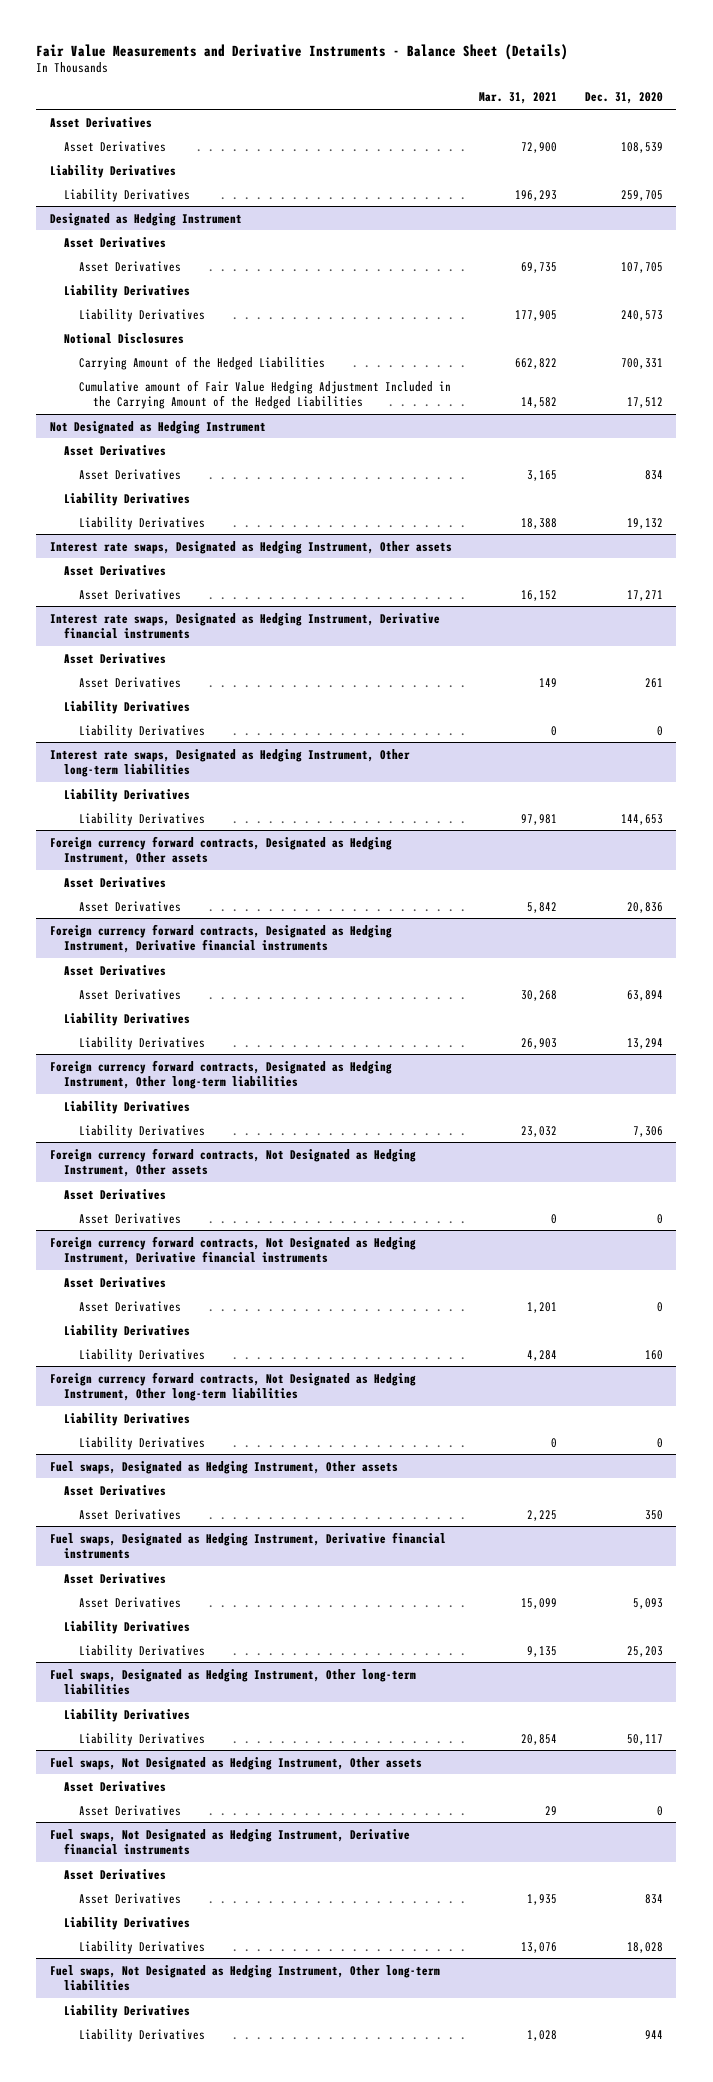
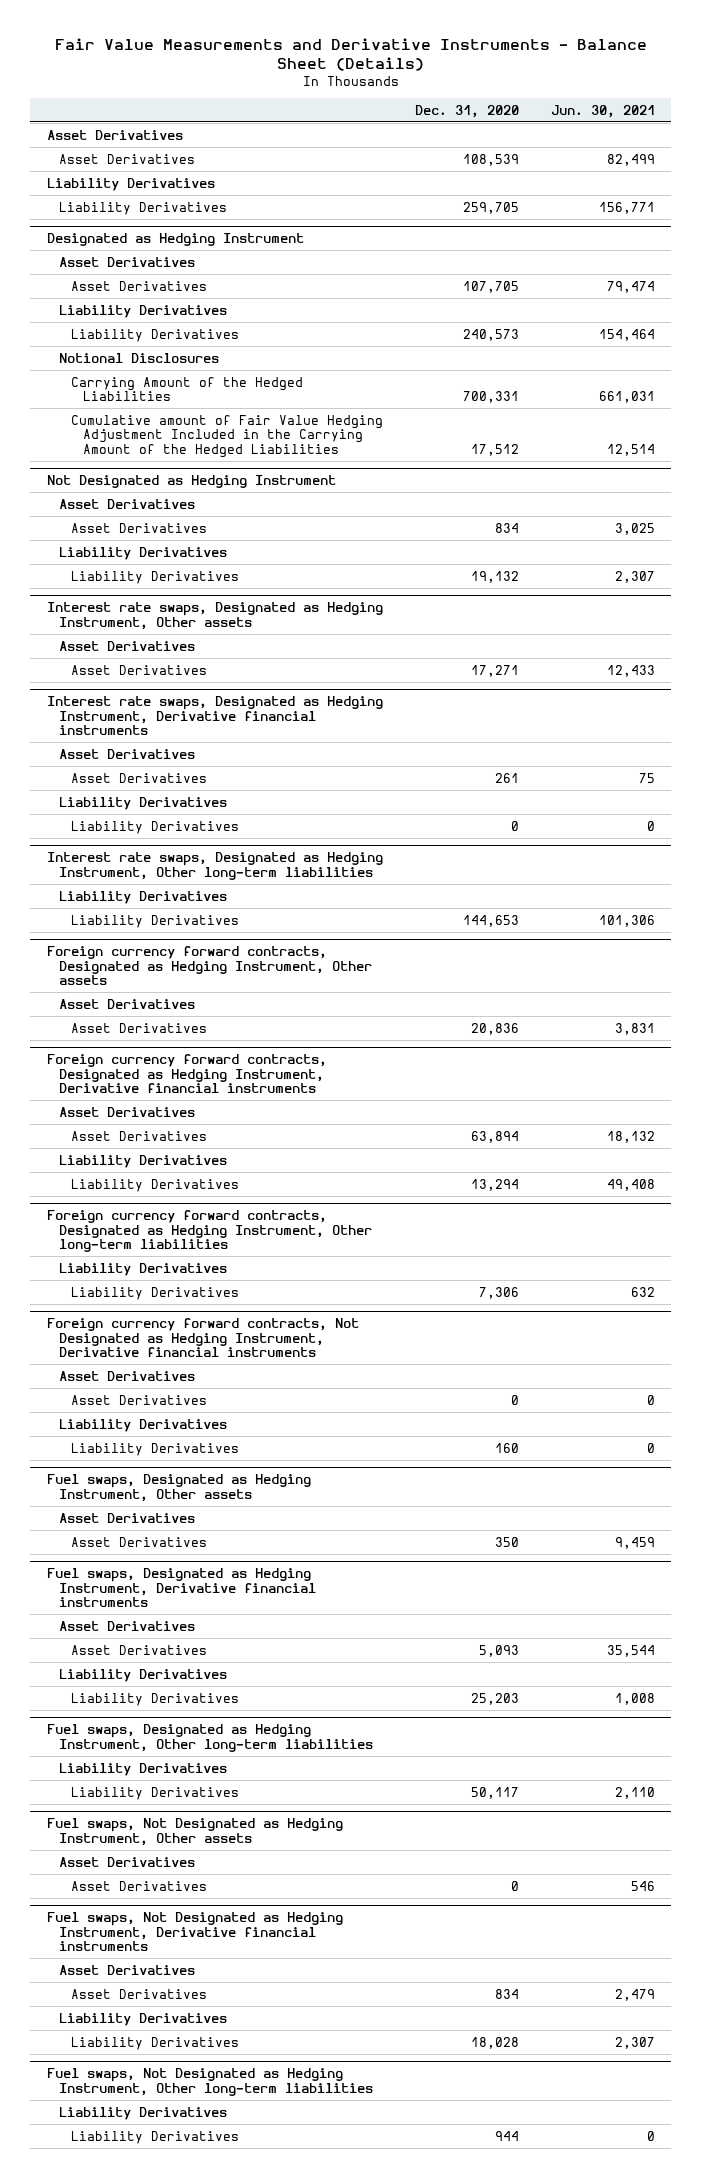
[479,92,558,105] Mar. 31, 2021 -> none
none -> [551,104,656,118] Jun. 30, 2021
[49,1147,416,1177] Foreign currency forward contracts, Not Designated as Hedging Instrument, Other assets -> none
[64,1188,167,1200] Asset Derivatives -> none
[78,1212,181,1224] Asset Derivatives -> none
[49,1371,416,1401] Foreign currency forward contracts, Not Designated as Hedging Instrument, Other long-term liabilities -> none
[64,1412,191,1426] Liability Derivatives -> none
[78,1436,205,1450] Liability Derivatives -> none

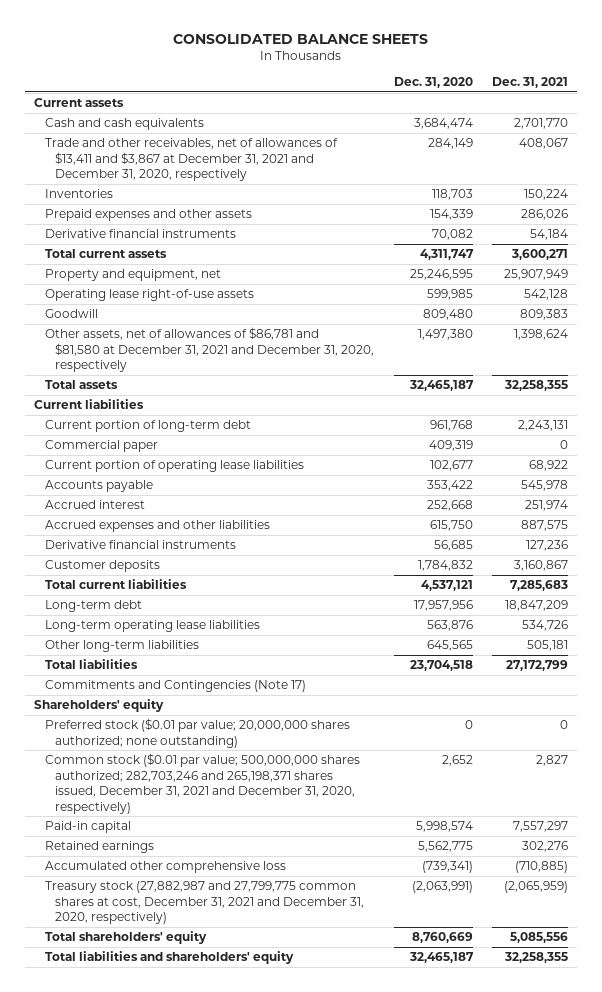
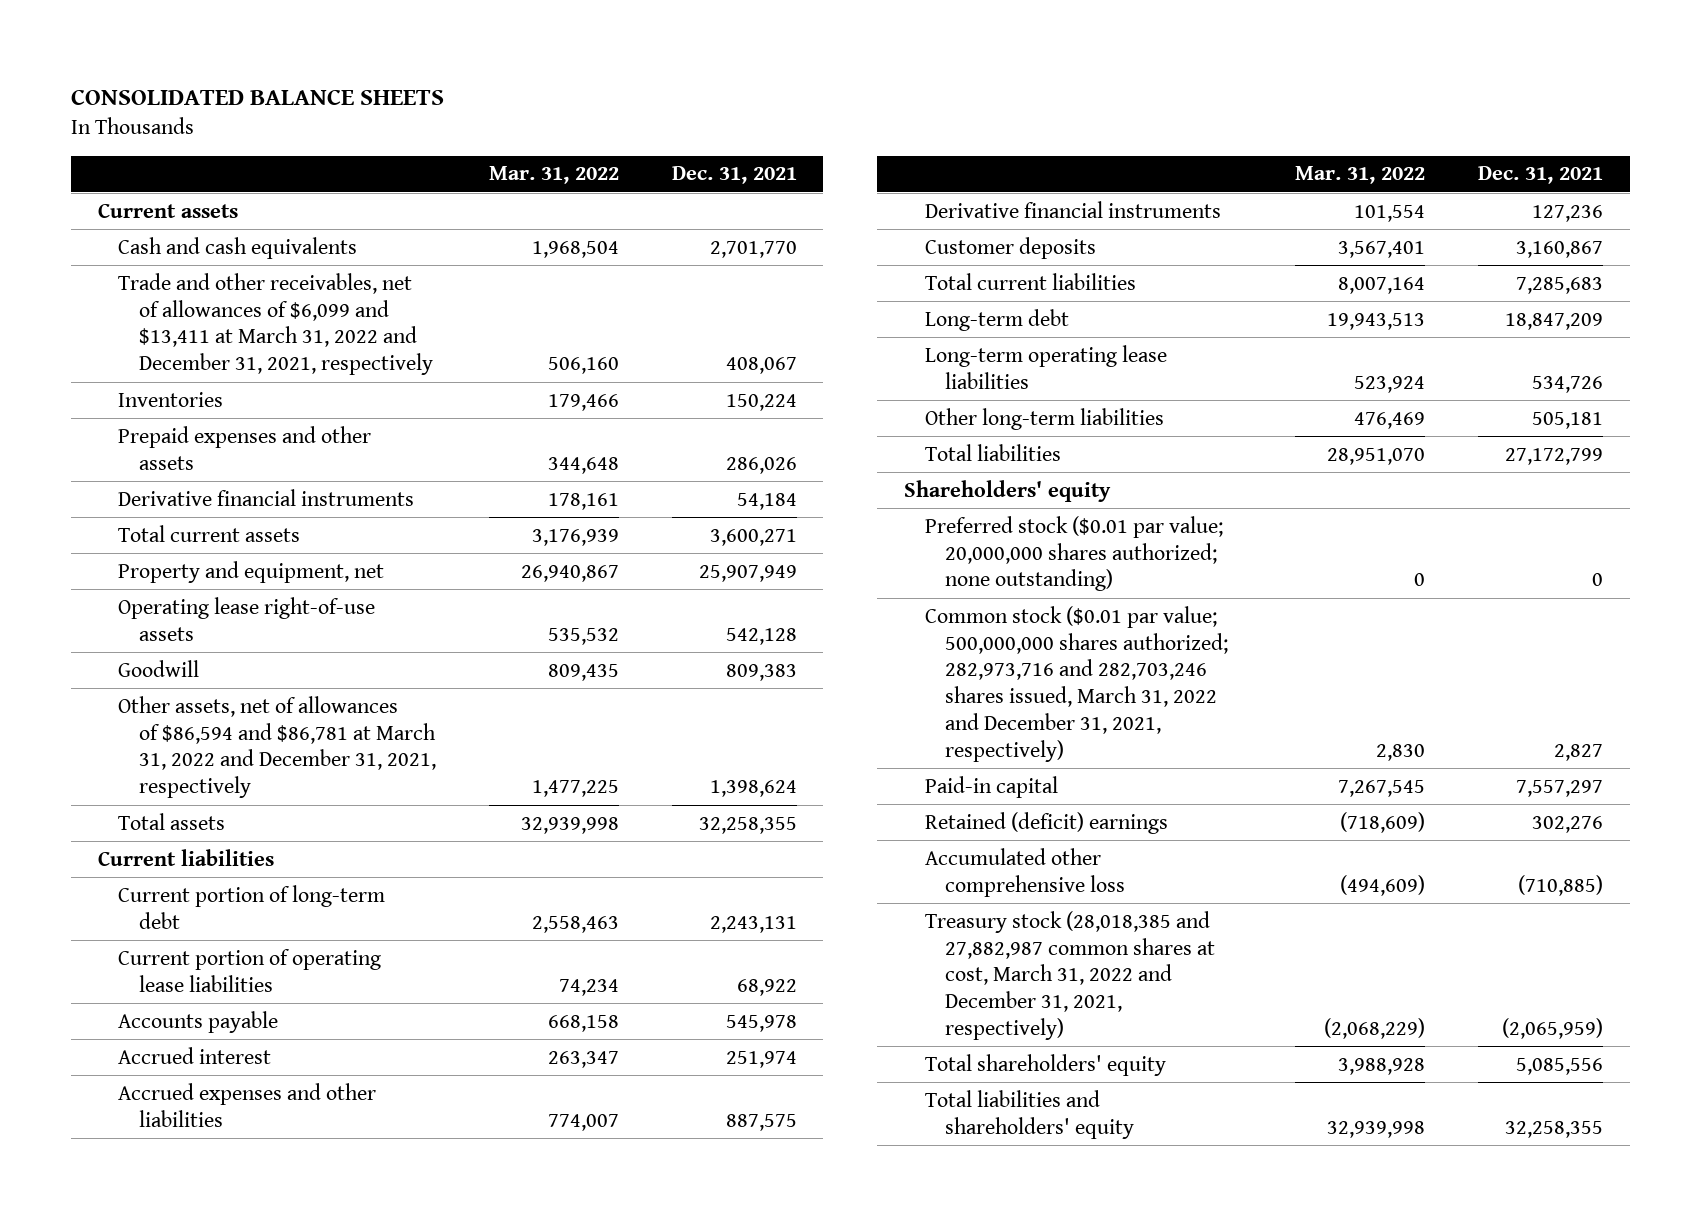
[393,77,473,89] Dec. 31, 2020 -> none
none -> [489,166,620,185] Mar. 31, 2022
[44,138,338,182] Trade and other receivables, net of allowances of $13,411 and $3,867 at December 31, 2021 and December 31, 2020, respectively -> [118,272,434,376] Trade and other receivables, net of allowances of $6,099 and $13,411 at March 31, 2022 and December 31, 2021, respectively
[44,327,375,373] Other assets, net of allowances of $86,781 and $81,580 at December 31, 2021 and December 31, 2020, respectively -> [118,695,437,799] Other assets, net of allowances of $86,594 and $86,781 at March 31, 2022 and December 31, 2021, respectively
[44,440,158,453] Commercial paper -> none
[44,680,306,693] Commitments and Contingencies (Note 17) -> none
[44,753,360,814] Common stock ($0.01 par value; 500,000,000 shares authorized; 282,703,246 and 265,198,371 shares issued, December 31, 2021 and December 31, 2020, respectively) -> [924,605,1229,762] Common stock ($0.01 par value; 500,000,000 shares authorized; 282,973,716 and 282,703,246 shares issued, March 31, 2022 and December 31, 2021, respectively)
[44,841,154,854] Retained earnings -> [924,811,1168,834] Retained (deficit) earnings
[44,881,365,925] Treasury stock (27,882,987 and 27,799,775 common shares at cost, December 31, 2021 and December 31, 2020, respectively) -> [924,910,1216,1041] Treasury stock (28,018,385 and 27,882,987 common shares at cost, March 31, 2022 and December 31, 2021, respectively)

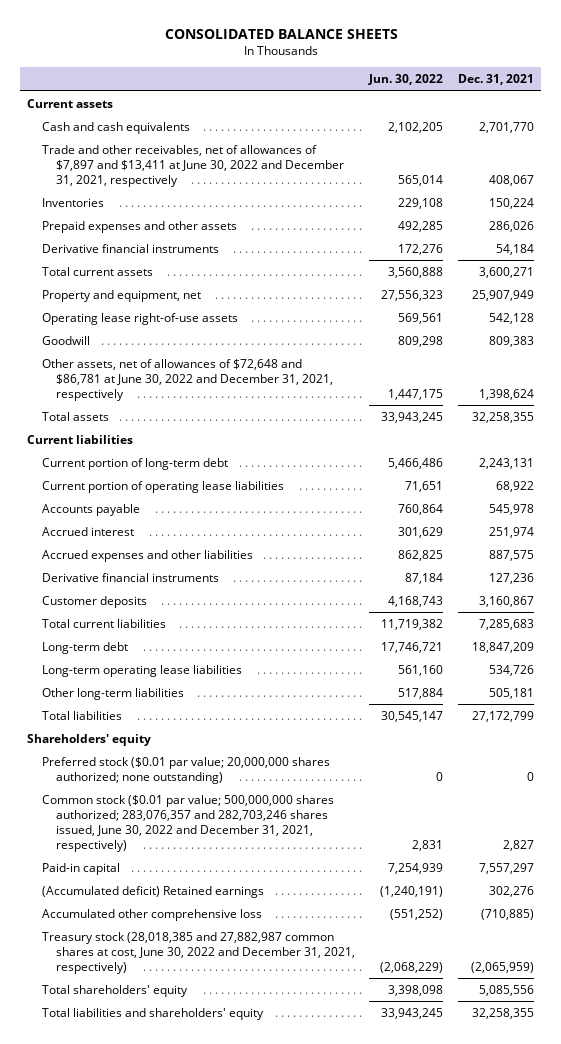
[489,166,620,185] Mar. 31, 2022 -> none
none -> [368,74,444,86] Jun. 30, 2022
[118,272,434,376] Trade and other receivables, net of allowances of $6,099 and $13,411 at March 31, 2022 and December 31, 2021, respectively -> [41,144,344,187] Trade and other receivables, net of allowances of $7,897 and $13,411 at June 30, 2022 and December 31, 2021, respectively
[118,695,437,799] Other assets, net of allowances of $86,594 and $86,781 at March 31, 2022 and December 31, 2021, respectively -> [41,358,333,401] Other assets, net of allowances of $72,648 and $86,781 at June 30, 2022 and December 31, 2021, respectively
[924,605,1229,762] Common stock ($0.01 par value; 500,000,000 shares authorized; 282,973,716 and 282,703,246 shares issued, March 31, 2022 and December 31, 2021, respectively) -> [41,794,334,852] Common stock ($0.01 par value; 500,000,000 shares authorized; 283,076,357 and 282,703,246 shares issued, June 30, 2022 and December 31, 2021, respectively)
[924,811,1168,834] Retained (deficit) earnings -> [41,885,264,898] (Accumulated deficit) Retained earnings
[924,910,1216,1041] Treasury stock (28,018,385 and 27,882,987 common shares at cost, March 31, 2022 and December 31, 2021, respectively) -> [41,931,355,974] Treasury stock (28,018,385 and 27,882,987 common shares at cost, June 30, 2022 and December 31, 2021, respectively)

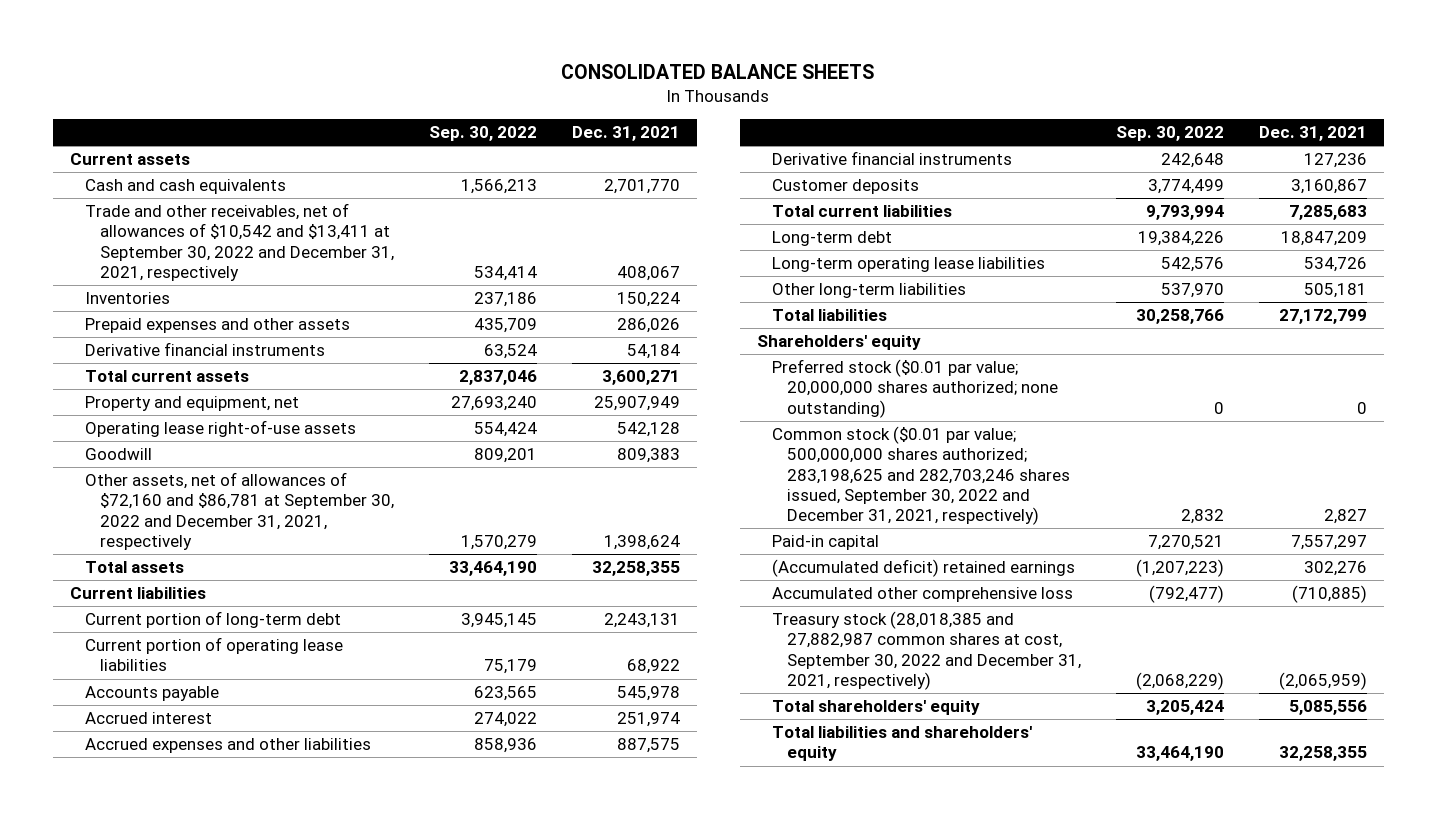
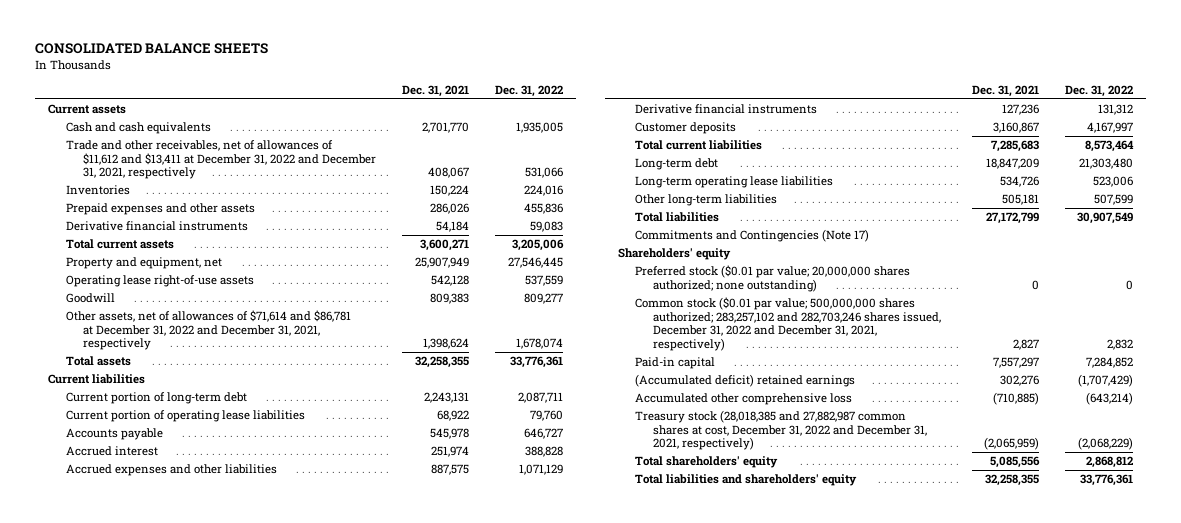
[428,126,537,142] Sep. 30, 2022 -> none
none -> [494,84,563,97] Dec. 31, 2022
[85,203,394,281] Trade and other receivables, net of allowances of $10,542 and $13,411 at September 30, 2022 and December 31, 2021, respectively -> [65,140,376,180] Trade and other receivables, net of allowances of $11,612 and $13,411 at December 31, 2022 and December 31, 2021, respectively
[85,472,394,550] Other assets, net of allowances of $72,160 and $86,781 at September 30, 2022 and December 31, 2021, respectively -> [65,310,351,351] Other assets, net of allowances of $71,614 and $86,781 at December 31, 2022 and December 31, 2021, respectively
none -> [635,229,870,243] Commitments and Contingencies (Note 17)
[771,426,1070,525] Common stock ($0.01 par value; 500,000,000 shares authorized; 283,198,625 and 282,703,246 shares issued, September 30, 2022 and December 31, 2021, respectively) -> [635,297,941,351] Common stock ($0.01 par value; 500,000,000 shares authorized; 283,257,102 and 282,703,246 shares issued, December 31, 2022 and December 31, 2021, respectively)
[771,611,1081,690] Treasury stock (28,018,385 and 27,882,987 common shares at cost, September 30, 2022 and December 31, 2021, respectively) -> [635,410,927,451] Treasury stock (28,018,385 and 27,882,987 common shares at cost, December 31, 2022 and December 31, 2021, respectively)

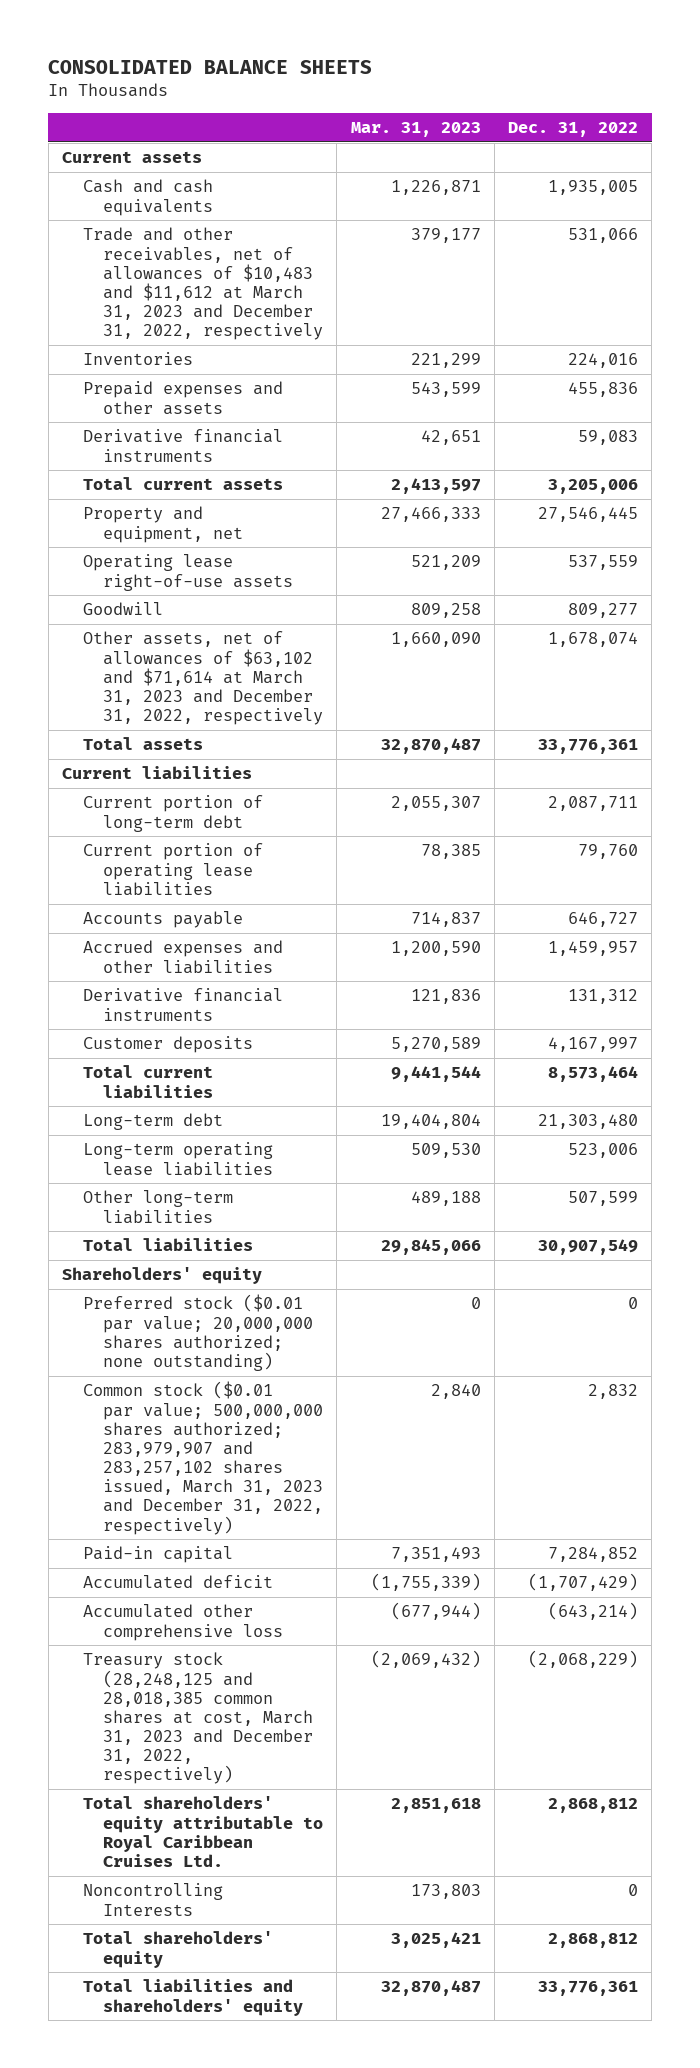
[401,84,469,97] Dec. 31, 2021 -> none
none -> [350,121,481,137] Mar. 31, 2023
[65,140,376,180] Trade and other receivables, net of allowances of $11,612 and $13,411 at December 31, 2022 and December 31, 2021, respectively -> [82,227,323,341] Trade and other receivables, net of allowances of $10,483 and $11,612 at March 31, 2023 and December 31, 2022, respectively
[65,310,351,351] Other assets, net of allowances of $71,614 and $86,781 at December 31, 2022 and December 31, 2021, respectively -> [82,631,323,726] Other assets, net of allowances of $63,102 and $71,614 at March 31, 2023 and December 31, 2022, respectively
[65,446,158,457] Accrued interest -> none
[518,464,563,476] 1,071,129 -> [548,941,639,957] 1,459,957
[635,229,870,243] Commitments and Contingencies (Note 17) -> none
[635,297,941,351] Common stock ($0.01 par value; 500,000,000 shares authorized; 283,257,102 and 282,703,246 shares issued, December 31, 2022 and December 31, 2021, respectively) -> [82,1381,323,1535] Common stock ($0.01 par value; 500,000,000 shares authorized; 283,979,907 and 283,257,102 shares issued, March 31, 2023 and December 31, 2022, respectively)
[635,374,856,388] (Accumulated deficit) retained earnings -> [82,1575,273,1590] Accumulated deficit
[635,410,927,451] Treasury stock (28,018,385 and 27,882,987 common shares at cost, December 31, 2022 and December 31, 2021, respectively) -> [82,1652,313,1785] Treasury stock (28,248,125 and 28,018,385 common shares at cost, March 31, 2023 and December 31, 2022, respectively)
none -> [82,1796,323,1867] Total shareholders' equity attributable to Royal Caribbean Cruises Ltd.
none -> [82,1883,223,1916] Noncontrolling Interests

